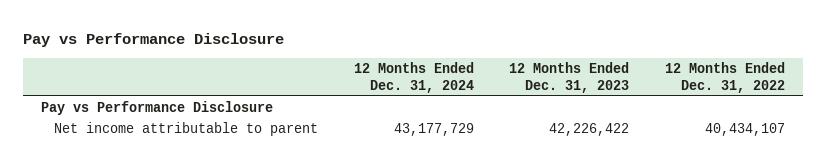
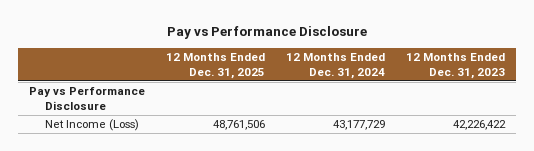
[665,61,786,93] 12 Months Ended Dec. 31, 2022 -> none
none -> [165,53,265,79] 12 Months Ended Dec. 31, 2025
[53,121,318,136] Net income attributable to parent -> [45,119,140,132] Net Income (Loss)

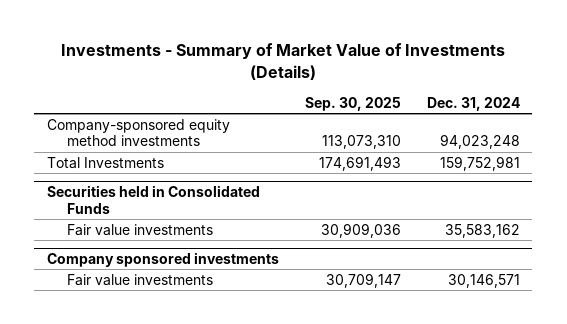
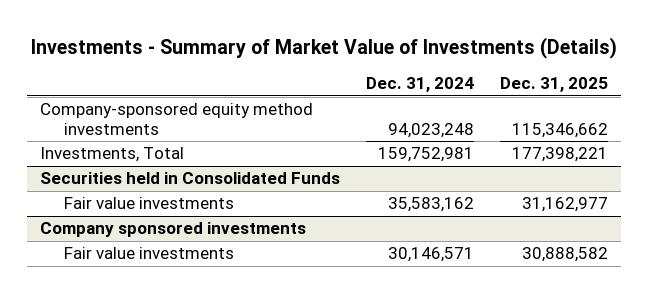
[304,96,401,111] Sep. 30, 2025 -> none
none -> [500,77,609,93] Dec. 31, 2025
[47,156,165,169] Total Investments -> [40,147,185,163] Investments, Total

